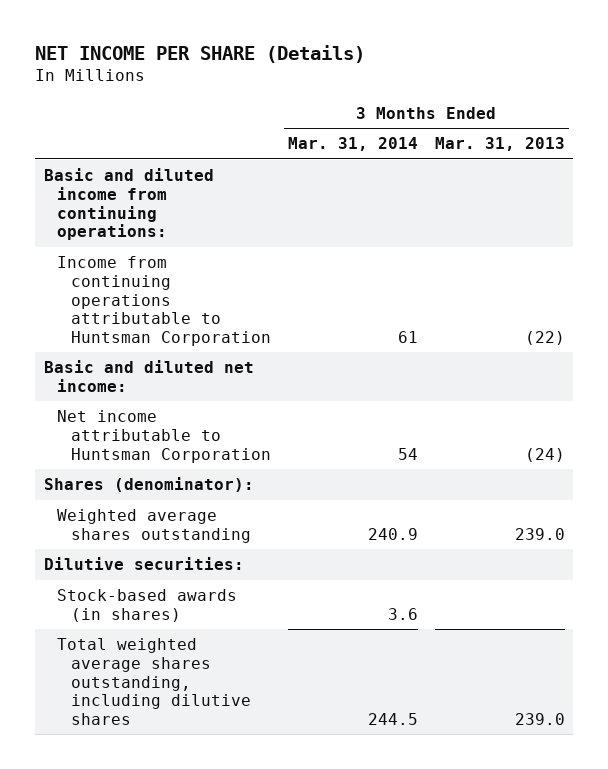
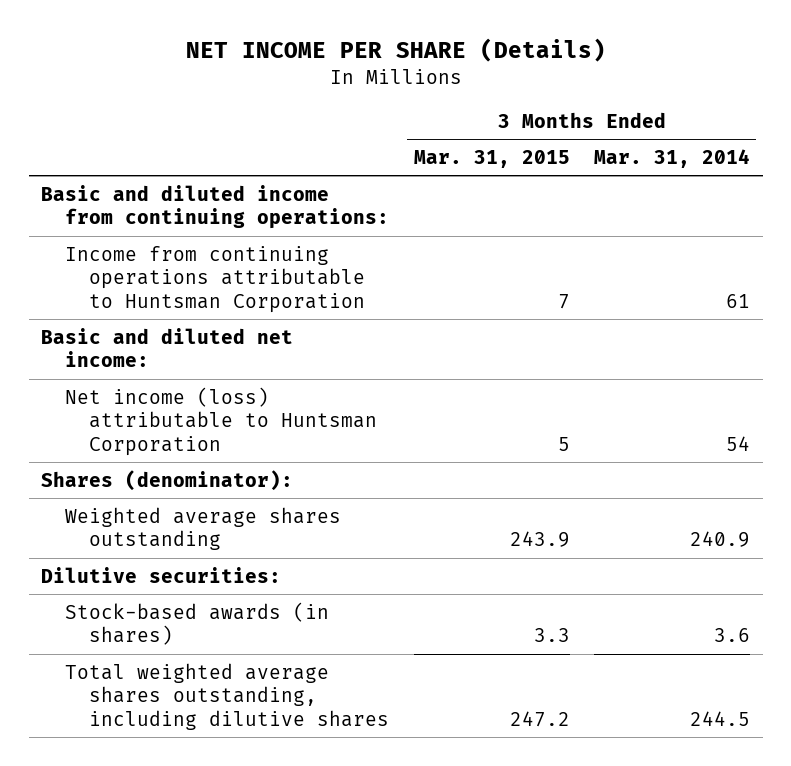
[434,137,565,152] Mar. 31, 2013 -> none
none -> [413,149,570,168] Mar. 31, 2015
[57,410,272,463] Net income attributable to Huntsman Corporation -> [64,386,377,456] Net income (loss) attributable to Huntsman Corporation

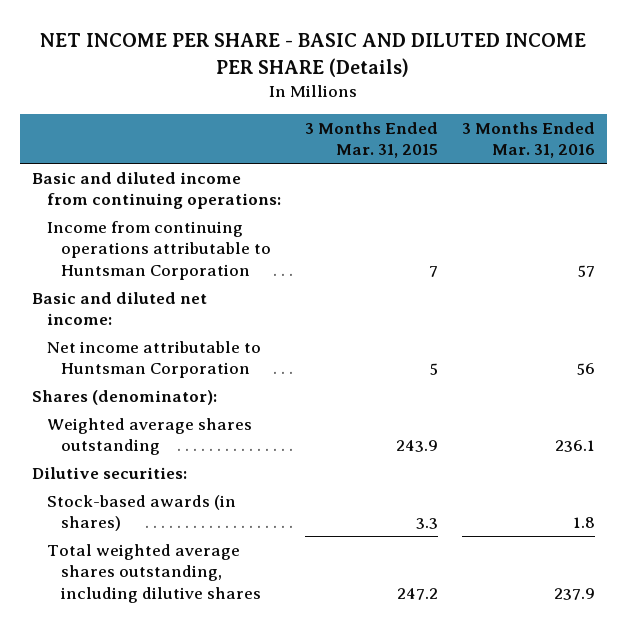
[185,38,606,63] NET INCOME PER SHARE (Details) -> [40,32,587,77] NET INCOME PER SHARE - BASIC AND DILUTED INCOME PER SHARE (Details)
[594,148,751,168] Mar. 31, 2014 -> none
none -> [461,121,595,159] 3 Months Ended Mar. 31, 2016
[64,386,377,456] Net income (loss) attributable to Huntsman Corporation -> [46,340,261,379] Net income attributable to Huntsman Corporation

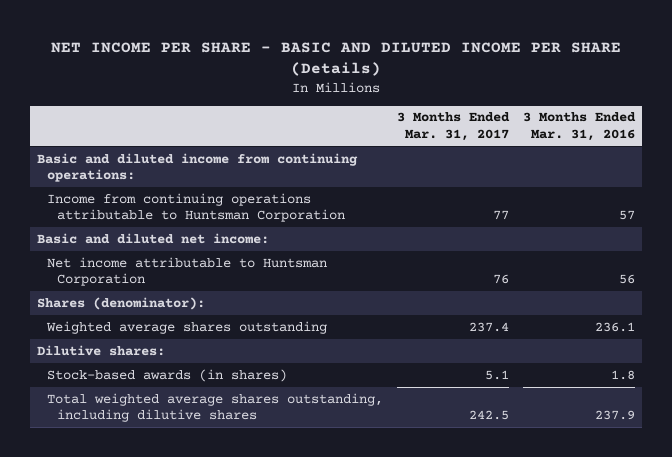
[304,121,438,159] 3 Months Ended Mar. 31, 2015 -> none
none -> [397,112,511,141] 3 Months Ended Mar. 31, 2017
[32,466,188,479] Dilutive securities: -> [37,344,166,356] Dilutive shares:

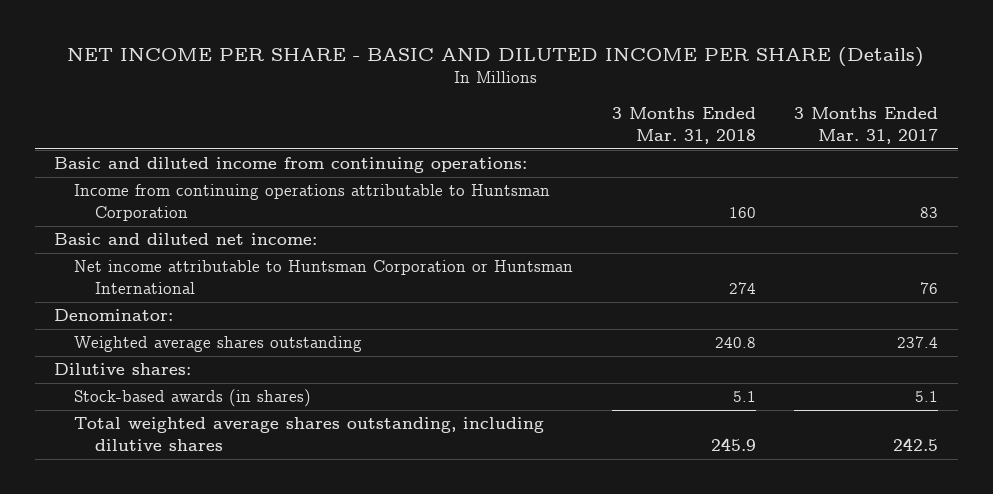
[522,112,636,141] 3 Months Ended Mar. 31, 2016 -> none
none -> [611,107,756,144] 3 Months Ended Mar. 31, 2018
[493,210,510,221] 77 -> [920,206,939,218] 83
[47,256,328,287] Net income attributable to Huntsman Corporation -> [74,260,574,294] Net income attributable to Huntsman Corporation or Huntsman International
[37,296,206,310] Shares (denominator): -> [54,309,174,322] Denominator:

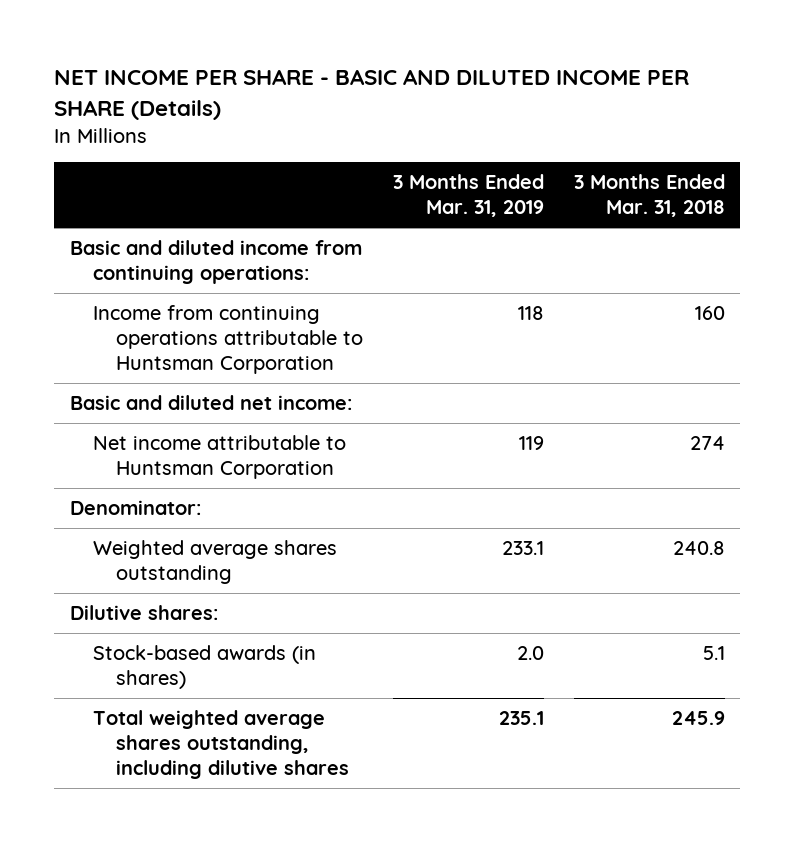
[794,107,939,144] 3 Months Ended Mar. 31, 2017 -> none
none -> [392,174,544,218] 3 Months Ended Mar. 31, 2019
[74,260,574,294] Net income attributable to Huntsman Corporation or Huntsman International -> [92,435,346,480] Net income attributable to Huntsman Corporation

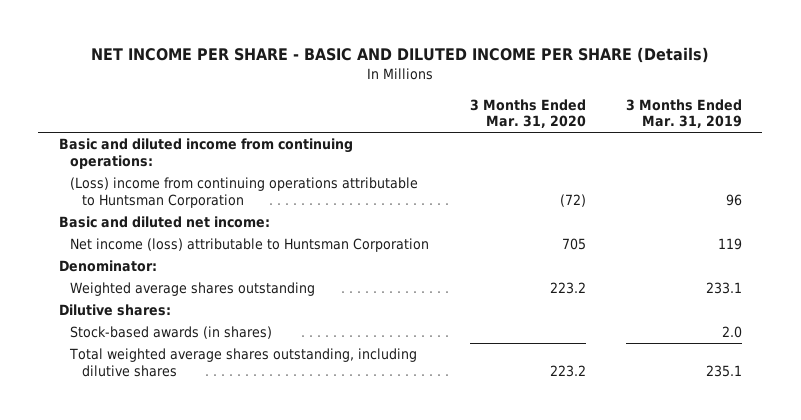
[574,174,726,218] 3 Months Ended Mar. 31, 2018 -> none
none -> [469,98,586,129] 3 Months Ended Mar. 31, 2020
[92,305,363,375] Income from continuing operations attributable to Huntsman Corporation -> [70,177,419,208] (Loss) income from continuing operations attributable to Huntsman Corporation
[517,306,544,321] 118 -> [726,193,743,206] 96
[92,435,346,480] Net income attributable to Huntsman Corporation -> [70,238,430,253] Net income (loss) attributable to Huntsman Corporation

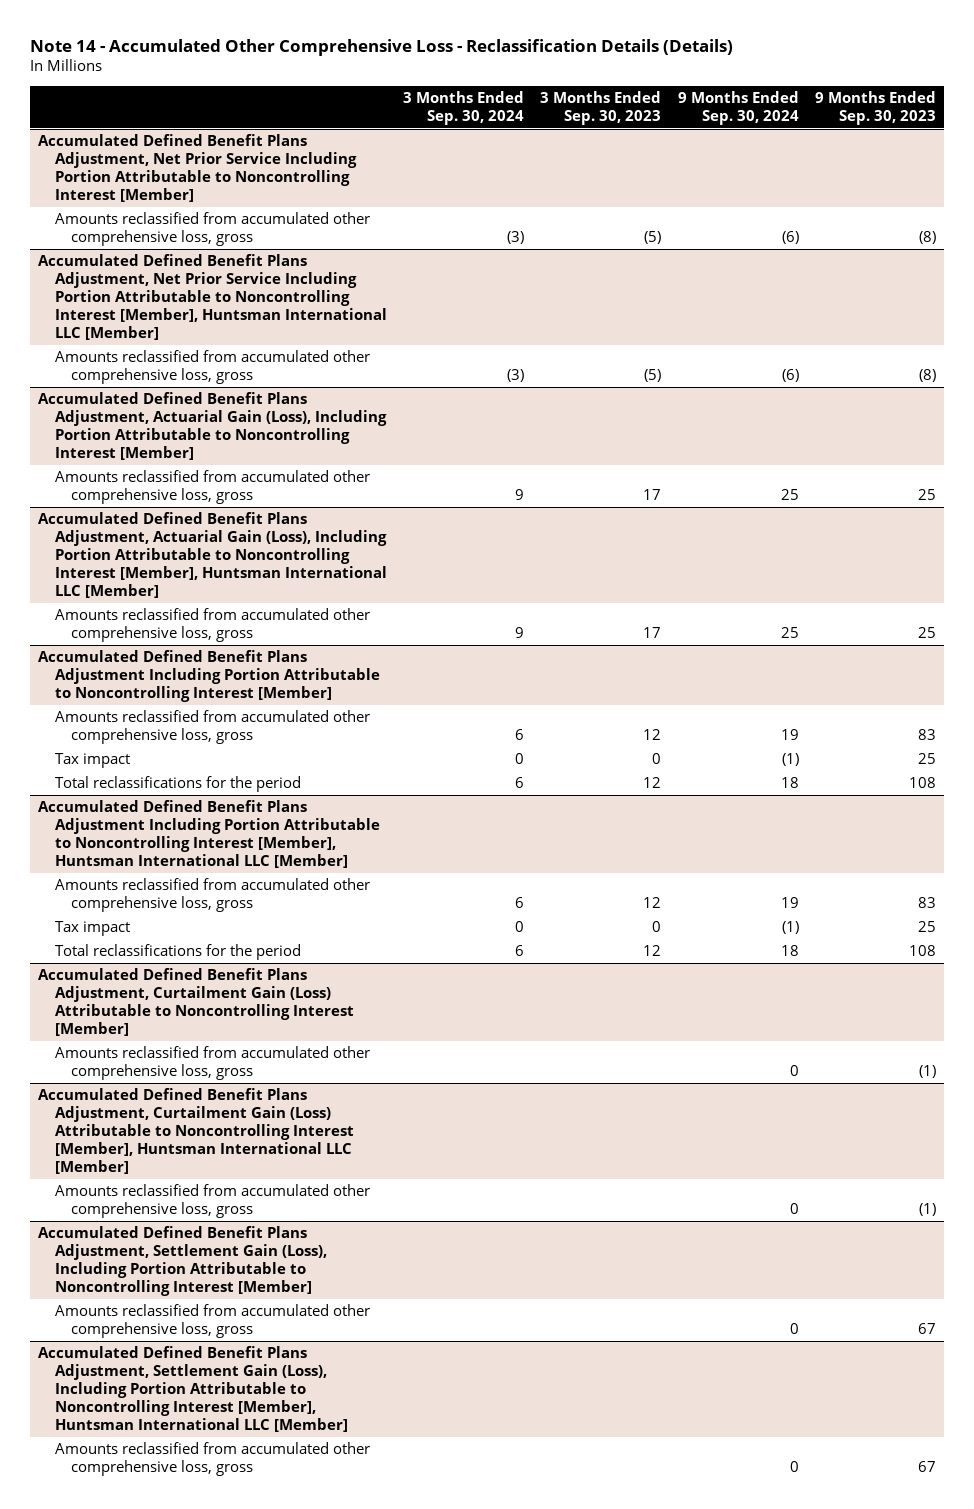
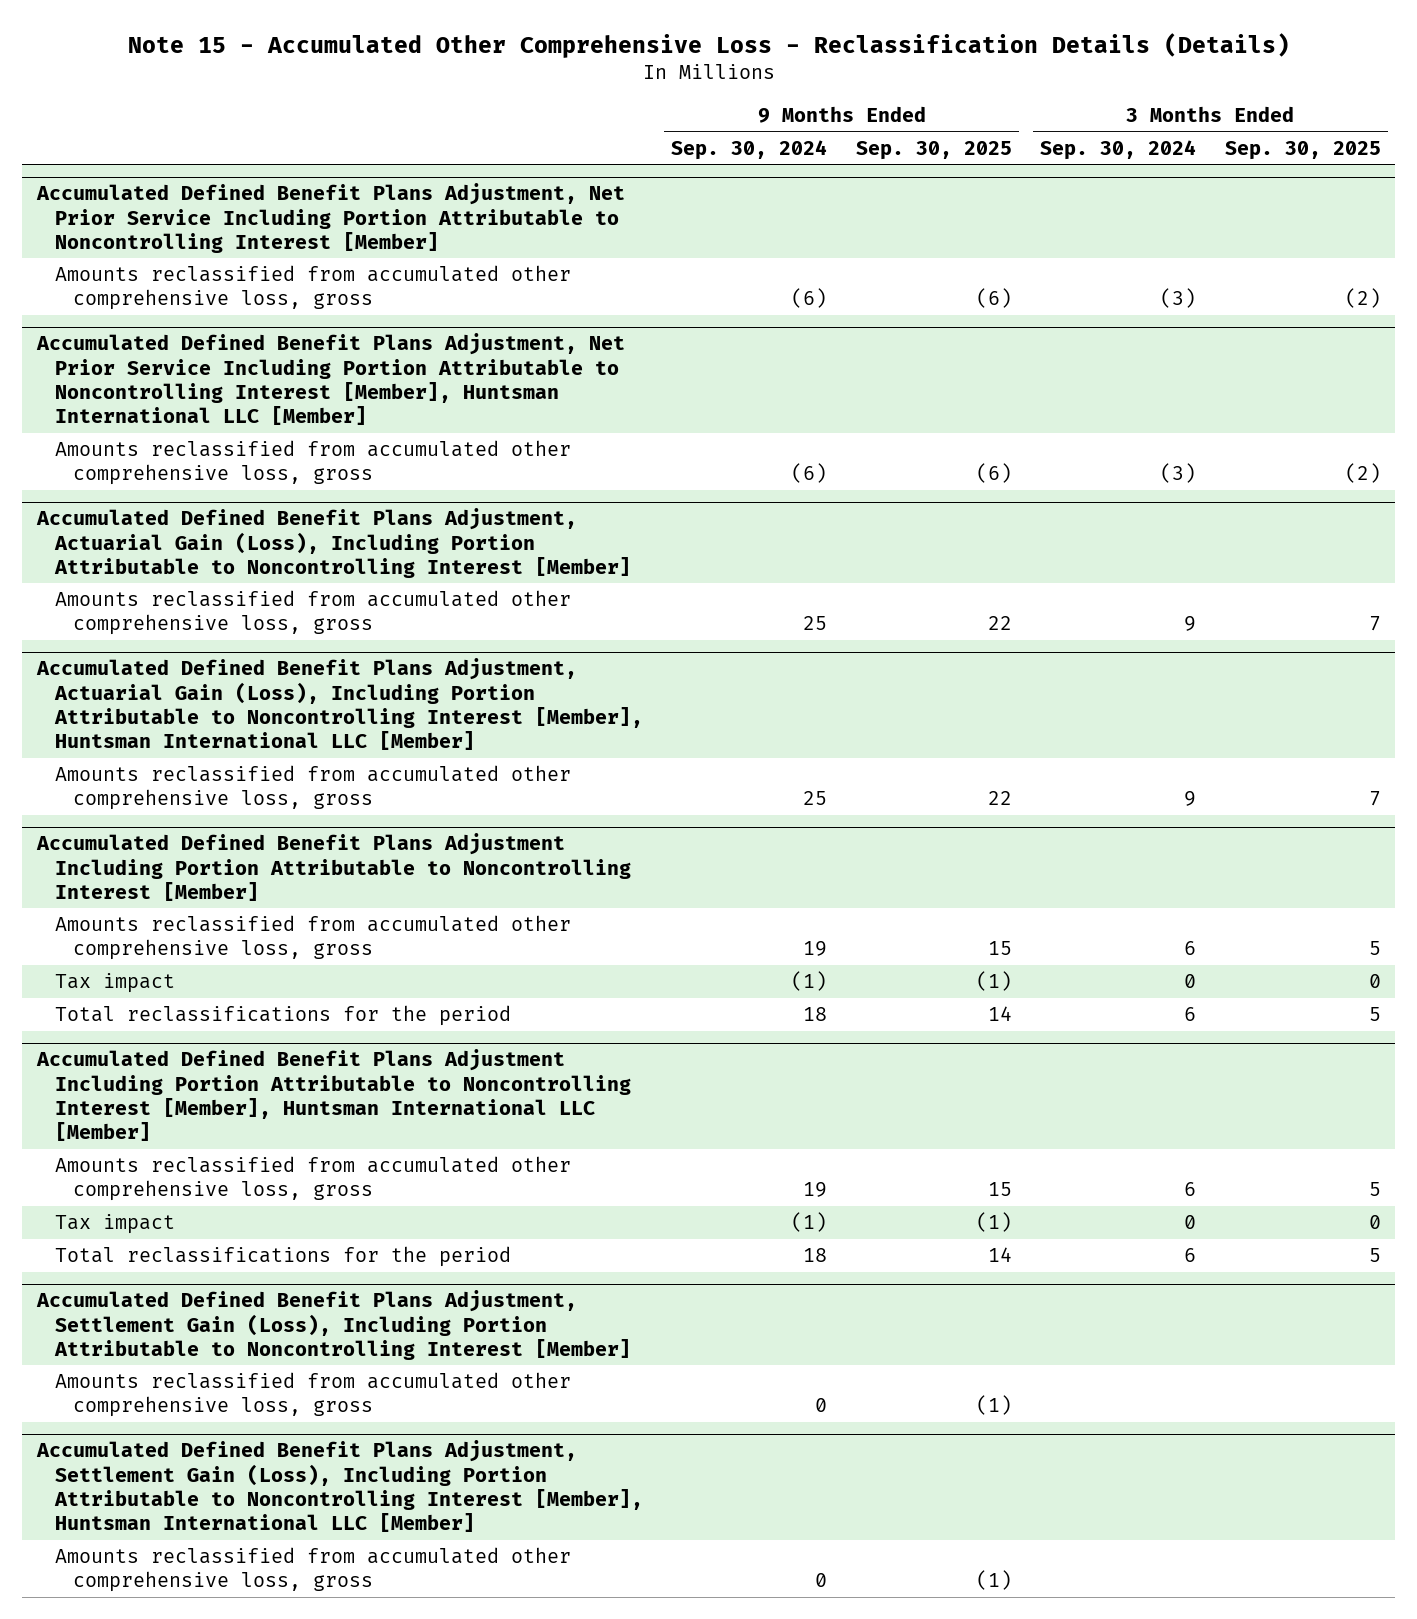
[29,39,733,57] Note 14 - Accumulated Other Comprehensive Loss - Reclassification Details (Details) -> [127,32,1290,58] Note 15 - Accumulated Other Comprehensive Loss - Reclassification Details (Details)
[540,90,662,125] 3 Months Ended Sep. 30, 2023 -> none
[814,90,936,125] 9 Months Ended Sep. 30, 2023 -> none
none -> [855,140,1012,160] Sep. 30, 2025
none -> [1224,140,1381,160] Sep. 30, 2025
[38,967,354,1037] Accumulated Defined Benefit Plans Adjustment, Curtailment Gain (Loss) Attributable to Noncontrolling Interest [Member] -> none
[54,1045,370,1081] Amounts reclassified from accumulated other comprehensive loss, gross -> none
[38,1087,354,1175] Accumulated Defined Benefit Plans Adjustment, Curtailment Gain (Loss) Attributable to Noncontrolling Interest [Member], Huntsman International LLC [Member] -> none
[54,1183,370,1219] Amounts reclassified from accumulated other comprehensive loss, gross -> none

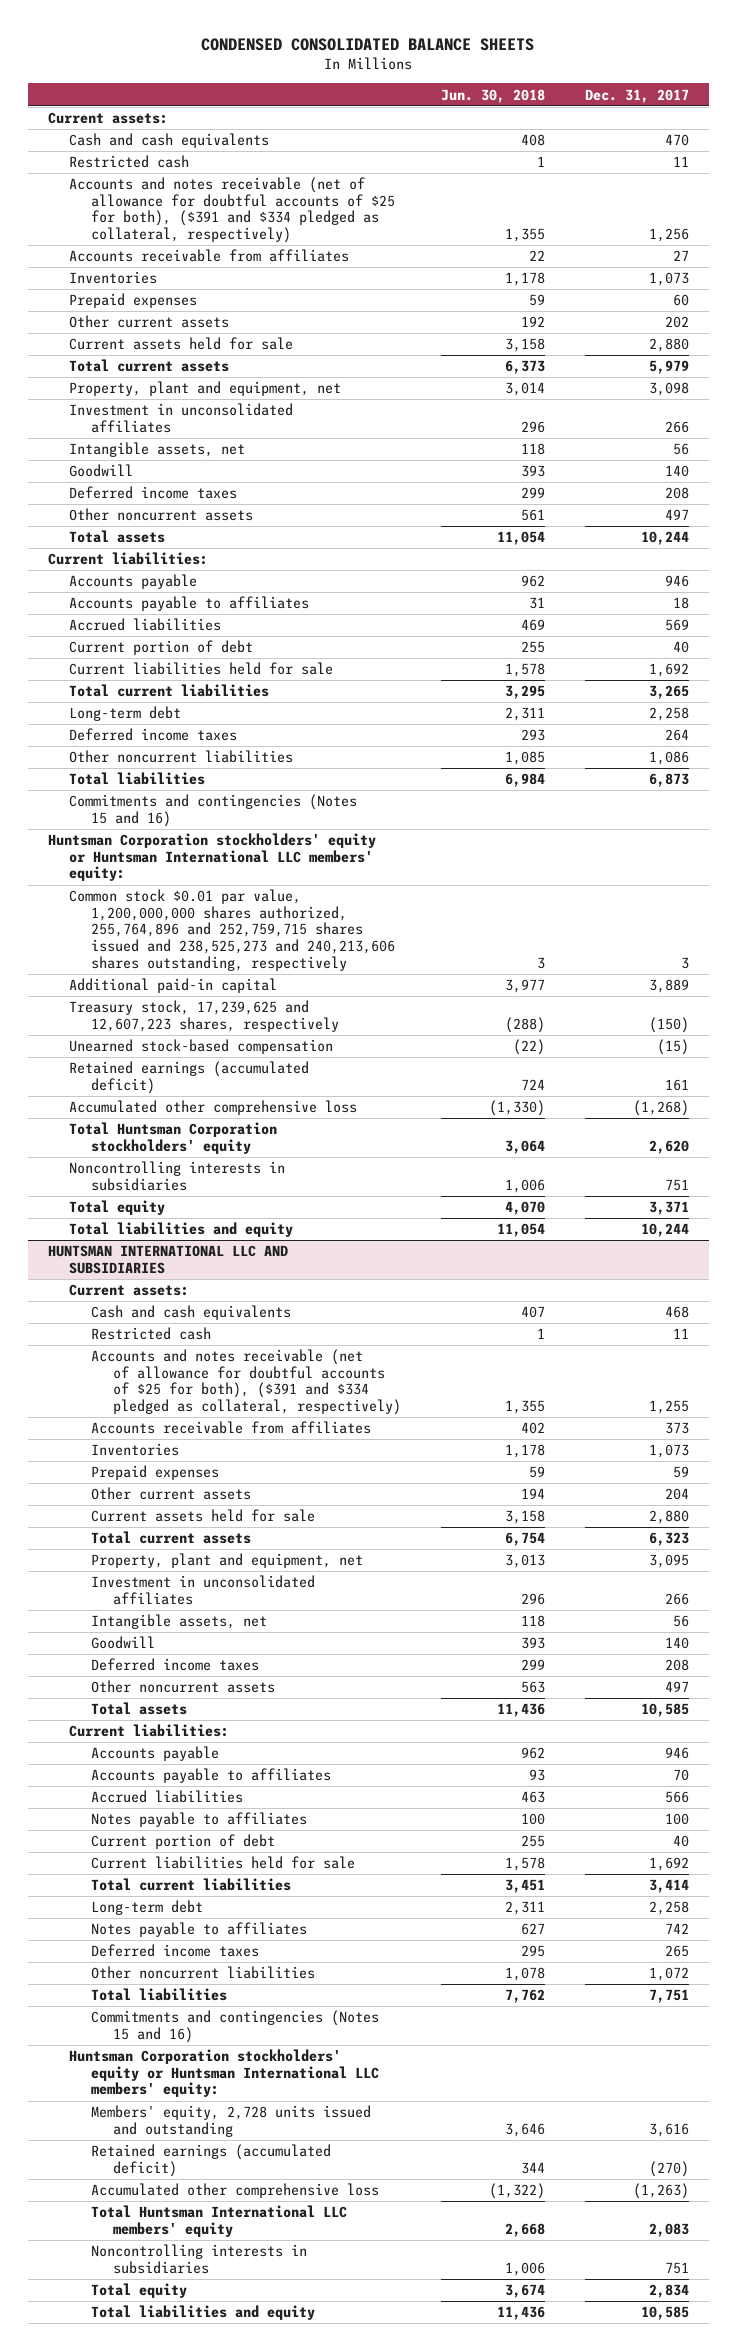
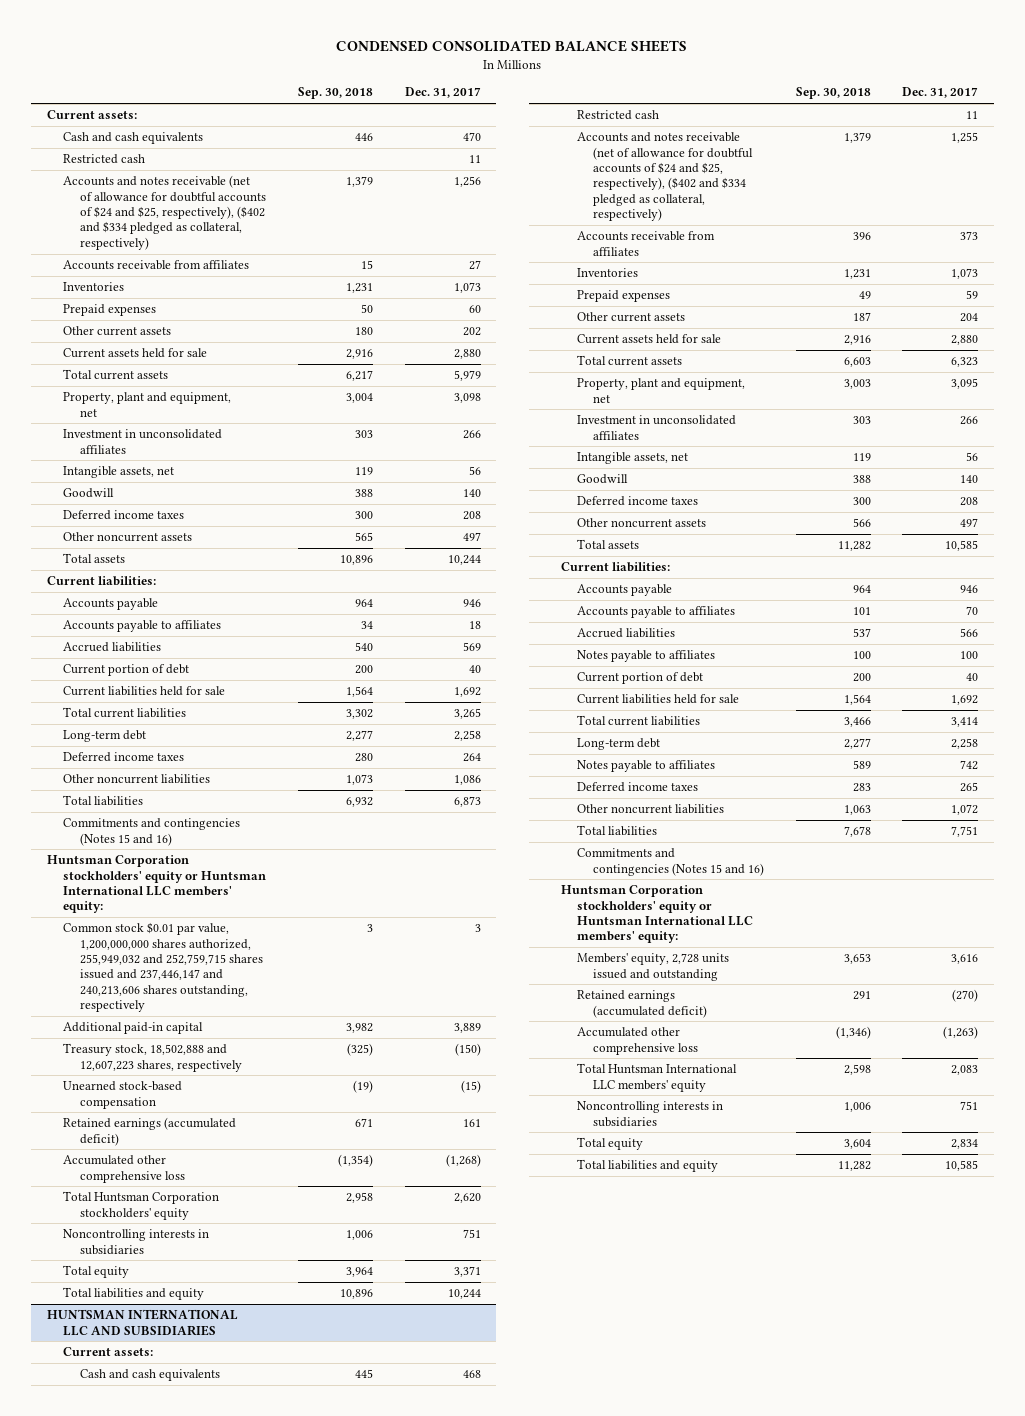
[440,88,545,103] Jun. 30, 2018 -> none
none -> [298,87,374,100] Sep. 30, 2018
[69,177,396,243] Accounts and notes receivable (net of allowance for doubtful accounts of $25 for both), ($391 and $334 pledged as collateral, respectively) -> [63,175,266,250] Accounts and notes receivable (net of allowance for doubtful accounts of $24 and $25, respectively), ($402 and $334 pledged as collateral, respectively)
[69,889,396,971] Common stock $0.01 par value, 1,200,000,000 shares authorized, 255,764,896 and 252,759,715 shares issued and 238,525,273 and 240,213,606 shares outstanding, respectively -> [63,922,263,1013] Common stock $0.01 par value, 1,200,000,000 shares authorized, 255,949,032 and 252,759,715 shares issued and 237,446,147 and 240,213,606 shares outstanding, respectively
[69,1000,340,1032] Treasury stock, 17,239,625 and 12,607,223 shares, respectively -> [63,1043,242,1072] Treasury stock, 18,502,888 and 12,607,223 shares, respectively
[91,1349,401,1415] Accounts and notes receivable (net of allowance for doubtful accounts of $25 for both), ($391 and $334 pledged as collateral, respectively) -> [576,132,754,222] Accounts and notes receivable (net of allowance for doubtful accounts of $24 and $25, respectively), ($402 and $334 pledged as collateral, respectively)

